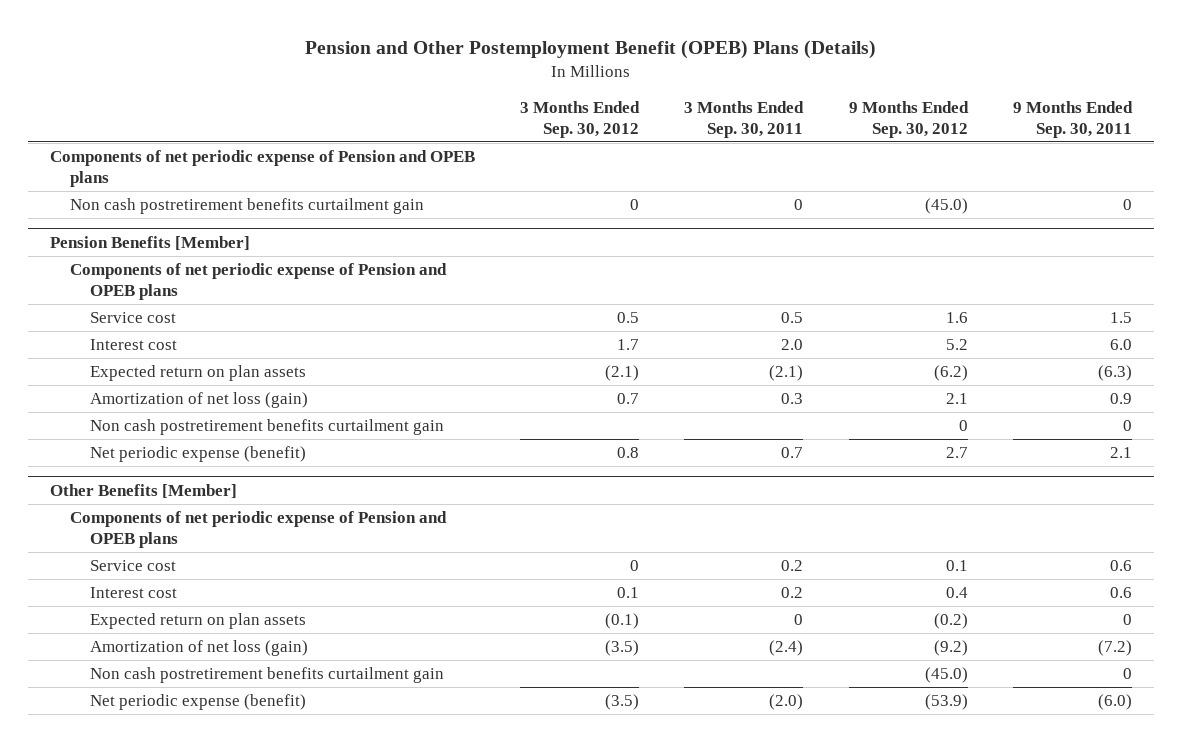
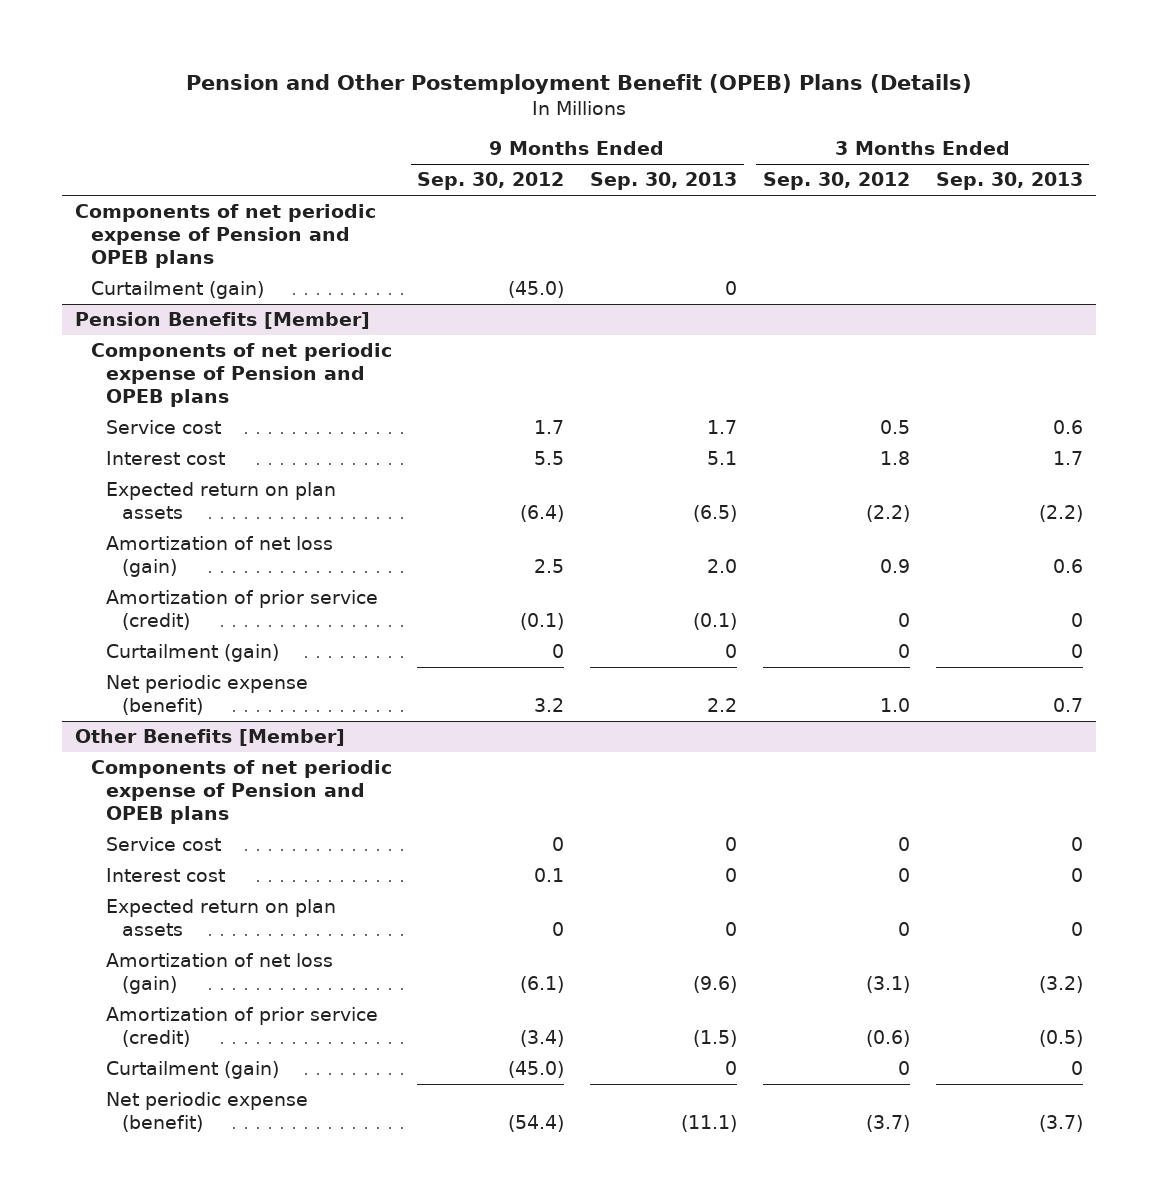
[684,100,805,138] 3 Months Ended Sep. 30, 2011 -> none
[1012,100,1133,138] 9 Months Ended Sep. 30, 2011 -> none
none -> [590,172,738,191] Sep. 30, 2013
none -> [935,172,1083,191] Sep. 30, 2013
[70,198,425,215] Non cash postretirement benefits curtailment gain -> none
none -> [90,281,264,300] Curtailment (gain)
[90,419,445,436] Non cash postretirement benefits curtailment gain -> none
[945,312,968,324] 1.6 -> [534,420,565,435] 1.7
[617,339,640,351] 1.7 -> [879,451,910,466] 1.8
[945,339,968,351] 5.2 -> [534,451,565,466] 5.5
[605,365,640,382] (2.1) -> [865,505,910,523] (2.2)
[933,365,968,382] (6.2) -> [520,505,565,523] (6.4)
[617,393,640,405] 0.7 -> [879,559,910,574] 0.9
[945,393,968,405] 2.1 -> [534,559,565,574] 2.5
none -> [106,590,379,631] Amortization of prior service (credit)
none -> [106,644,280,663] Curtailment (gain)
[617,447,640,459] 0.8 -> [879,698,910,713] 1.0
[945,447,968,459] 2.7 -> [534,698,565,713] 3.2
[90,667,445,684] Non cash postretirement benefits curtailment gain -> none
[945,560,968,572] 0.1 -> [552,837,565,852] 0
[617,587,640,599] 0.1 -> [897,868,910,883] 0
[945,587,968,599] 0.4 -> [534,868,565,883] 0.1
[605,613,640,630] (0.1) -> [897,922,910,937] 0
[933,613,968,630] (0.2) -> [552,922,565,937] 0
[605,640,640,657] (3.5) -> [865,976,910,994] (3.1)
[933,640,968,657] (9.2) -> [520,976,565,994] (6.1)
none -> [106,1007,379,1048] Amortization of prior service (credit)
none -> [106,1061,280,1080] Curtailment (gain)
[605,694,640,711] (3.5) -> [865,1115,910,1133] (3.7)
[924,694,968,711] (53.9) -> [508,1115,565,1133] (54.4)

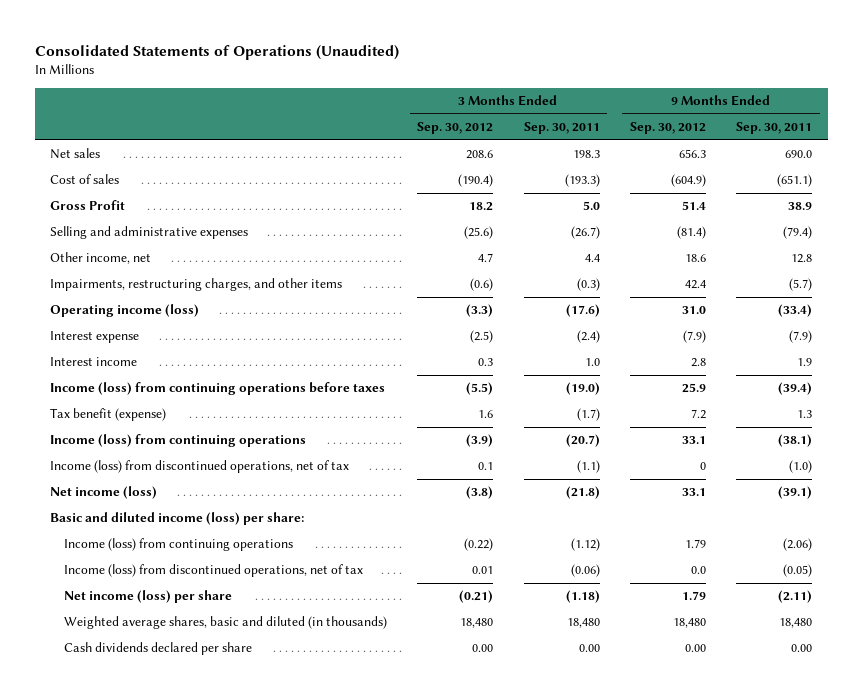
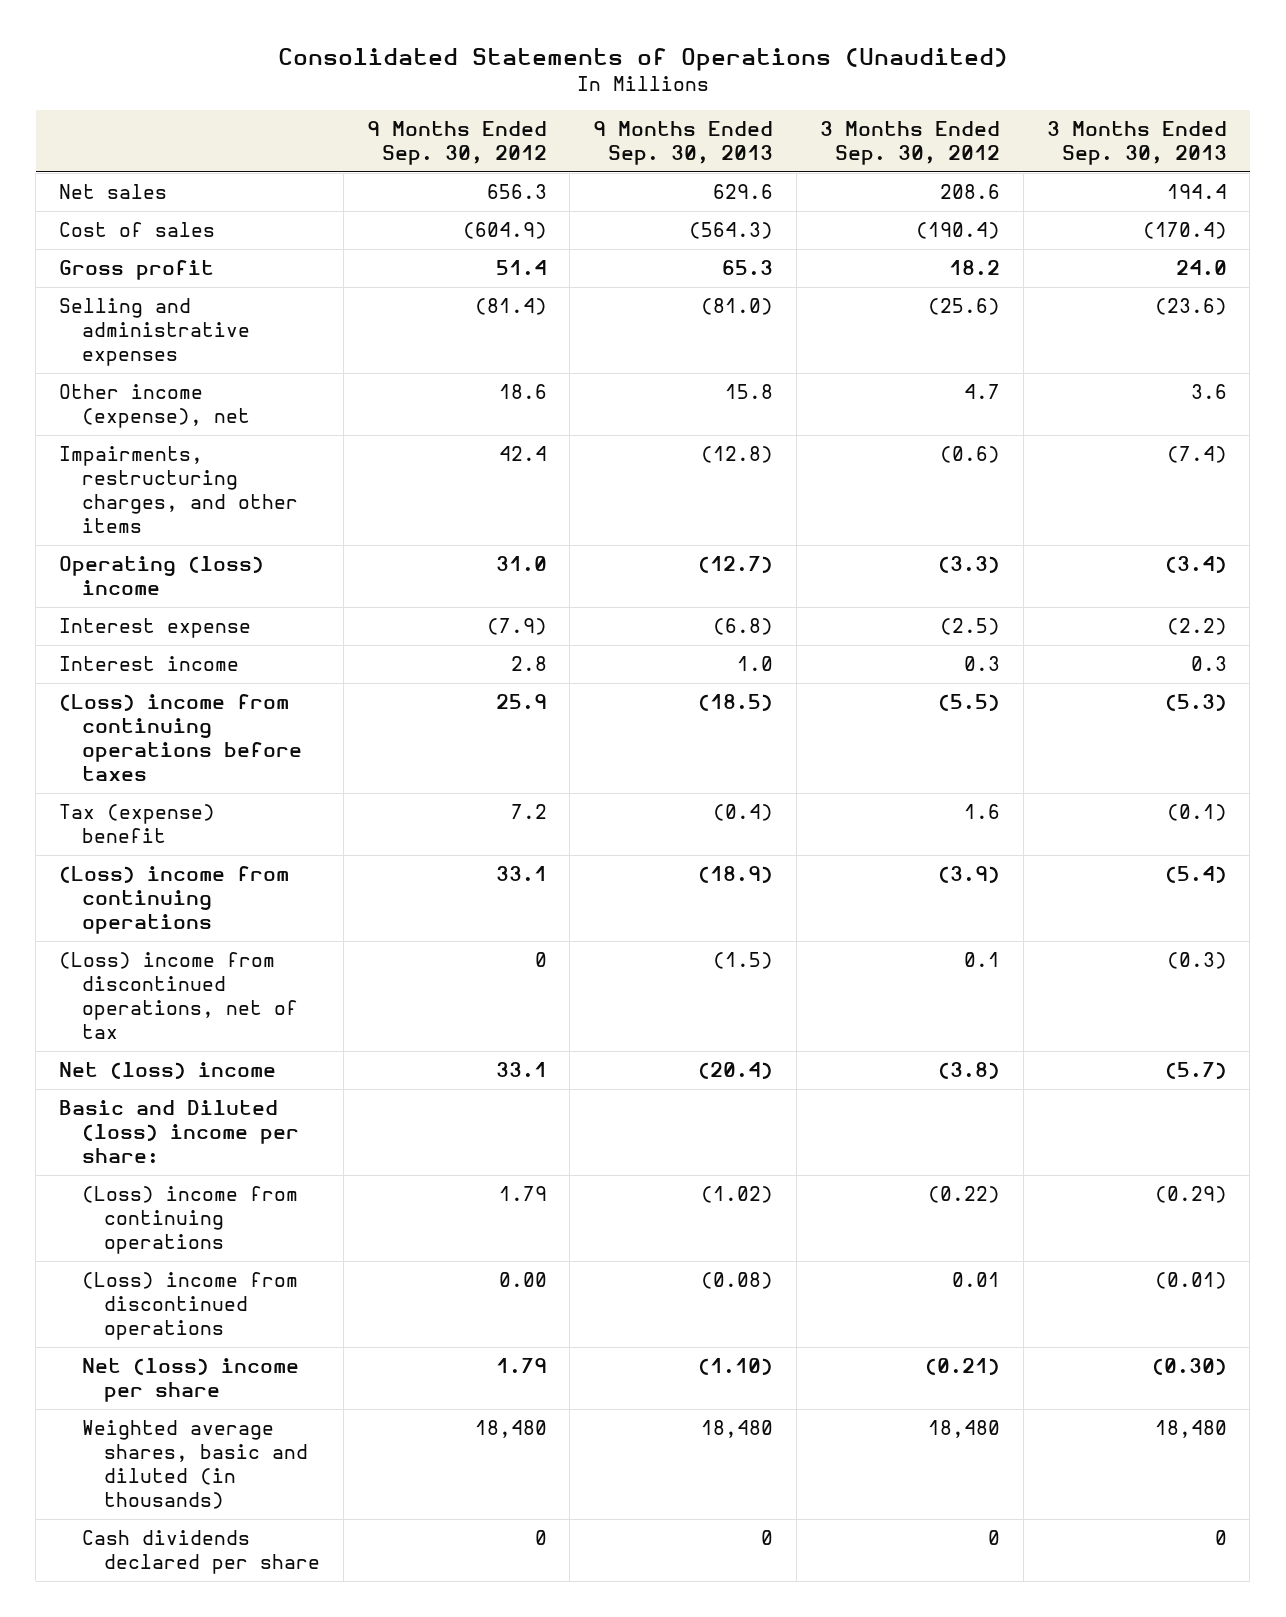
[523,122,600,135] Sep. 30, 2011 -> none
[736,122,813,135] Sep. 30, 2011 -> none
none -> [593,121,774,165] 9 Months Ended Sep. 30, 2013
none -> [1046,121,1227,165] 3 Months Ended Sep. 30, 2013
[50,200,126,211] Gross Profit -> [59,260,215,281] Gross profit
[50,252,152,265] Other income, net -> [59,384,250,429] Other income (expense), net
[50,304,200,318] Operating income (loss) -> [59,556,265,596] Operating (loss) income
[50,382,386,396] Income (loss) from continuing operations before taxes -> [59,694,302,781] (Loss) income from continuing operations before taxes
[50,408,167,422] Tax benefit (expense) -> [59,804,216,844] Tax (expense) benefit
[50,434,307,448] Income (loss) from continuing operations -> [59,866,290,934] (Loss) income from continuing operations
[50,460,350,474] Income (loss) from discontinued operations, net of tax -> [59,952,298,1039] (Loss) income from discontinued operations, net of tax
[50,486,158,500] Net income (loss) -> [59,1062,277,1080] Net (loss) income
[50,512,305,526] Basic and diluted income (loss) per share: -> [59,1100,299,1163] Basic and Diluted (loss) income per share:
[63,538,293,552] Income (loss) from continuing operations -> [81,1186,298,1254] (Loss) income from continuing operations
[63,564,363,578] Income (loss) from discontinued operations, net of tax -> [81,1272,298,1340] (Loss) income from discontinued operations
[690,566,706,575] 0.0 -> [498,1272,547,1288] 0.00
[63,590,232,604] Net income (loss) per share -> [81,1358,299,1403] Net (loss) income per share
[472,644,494,653] 0.00 -> [987,1530,1000,1546] 0
[684,644,706,653] 0.00 -> [534,1530,547,1546] 0

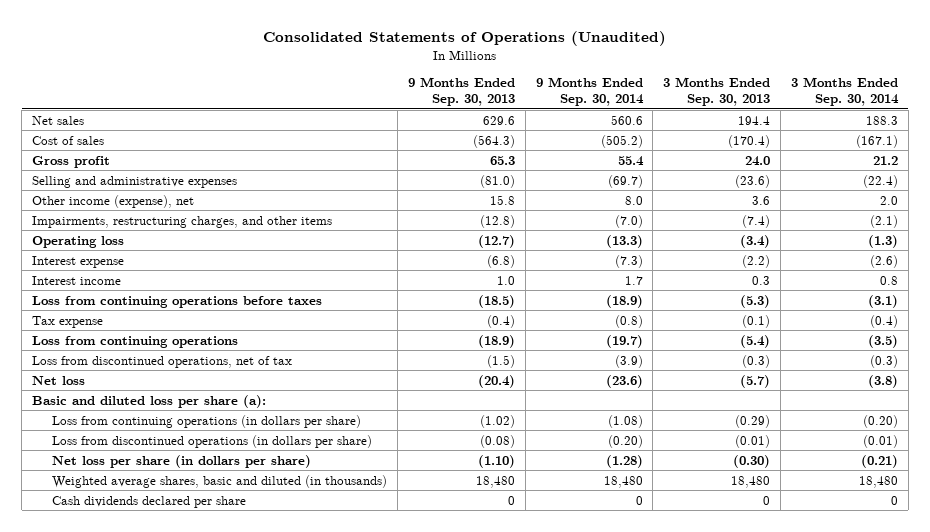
[366,121,547,165] 9 Months Ended Sep. 30, 2012 -> none
[819,121,1000,165] 3 Months Ended Sep. 30, 2012 -> none
none -> [535,77,644,107] 9 Months Ended Sep. 30, 2014
none -> [791,77,900,107] 3 Months Ended Sep. 30, 2014
[59,556,265,596] Operating (loss) income -> [31,235,124,248] Operating loss
[59,694,302,781] (Loss) income from continuing operations before taxes -> [31,295,322,308] Loss from continuing operations before taxes
[59,804,216,844] Tax (expense) benefit -> [31,315,103,328] Tax expense
[59,866,290,934] (Loss) income from continuing operations -> [31,335,238,348] Loss from continuing operations
[59,952,298,1039] (Loss) income from discontinued operations, net of tax -> [31,355,292,368] Loss from discontinued operations, net of tax
[59,1062,277,1080] Net (loss) income -> [31,375,85,385] Net loss
[59,1100,299,1163] Basic and Diluted (loss) income per share: -> [31,394,266,408] Basic and diluted loss per share (a):
[81,1186,298,1254] (Loss) income from continuing operations -> [52,414,362,428] Loss from continuing operations (in dollars per share)
[81,1272,298,1340] (Loss) income from discontinued operations -> [52,434,373,448] Loss from discontinued operations (in dollars per share)
[81,1358,299,1403] Net (loss) income per share -> [52,454,312,468] Net loss per share (in dollars per share)

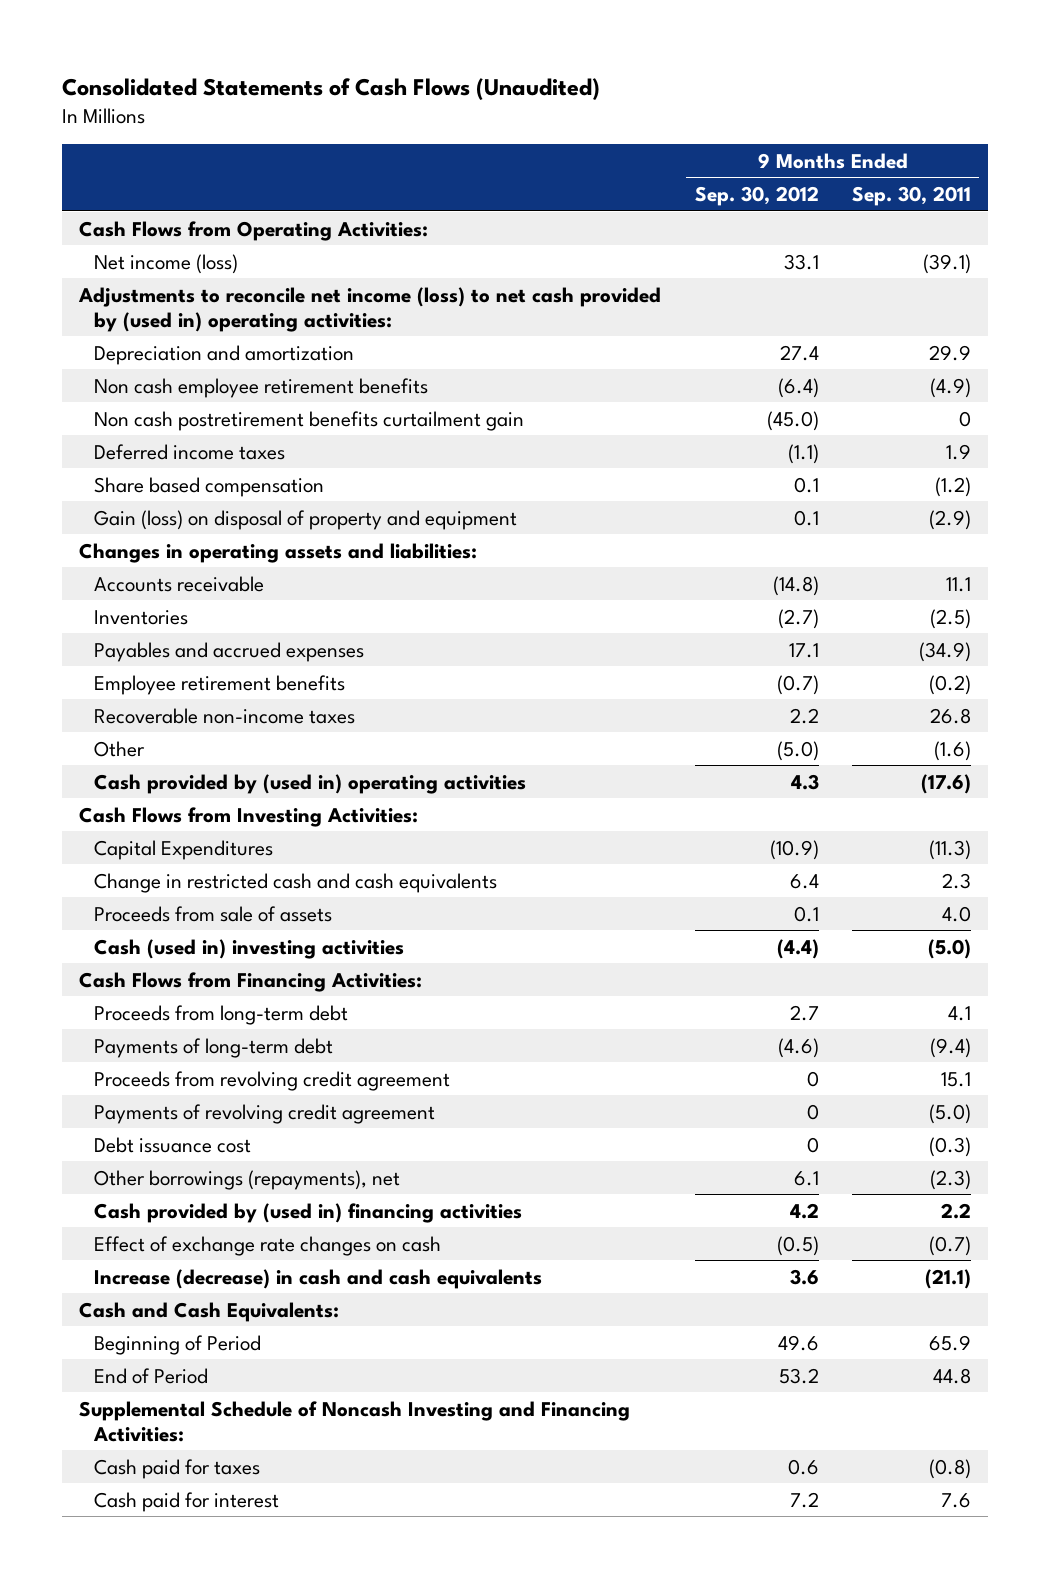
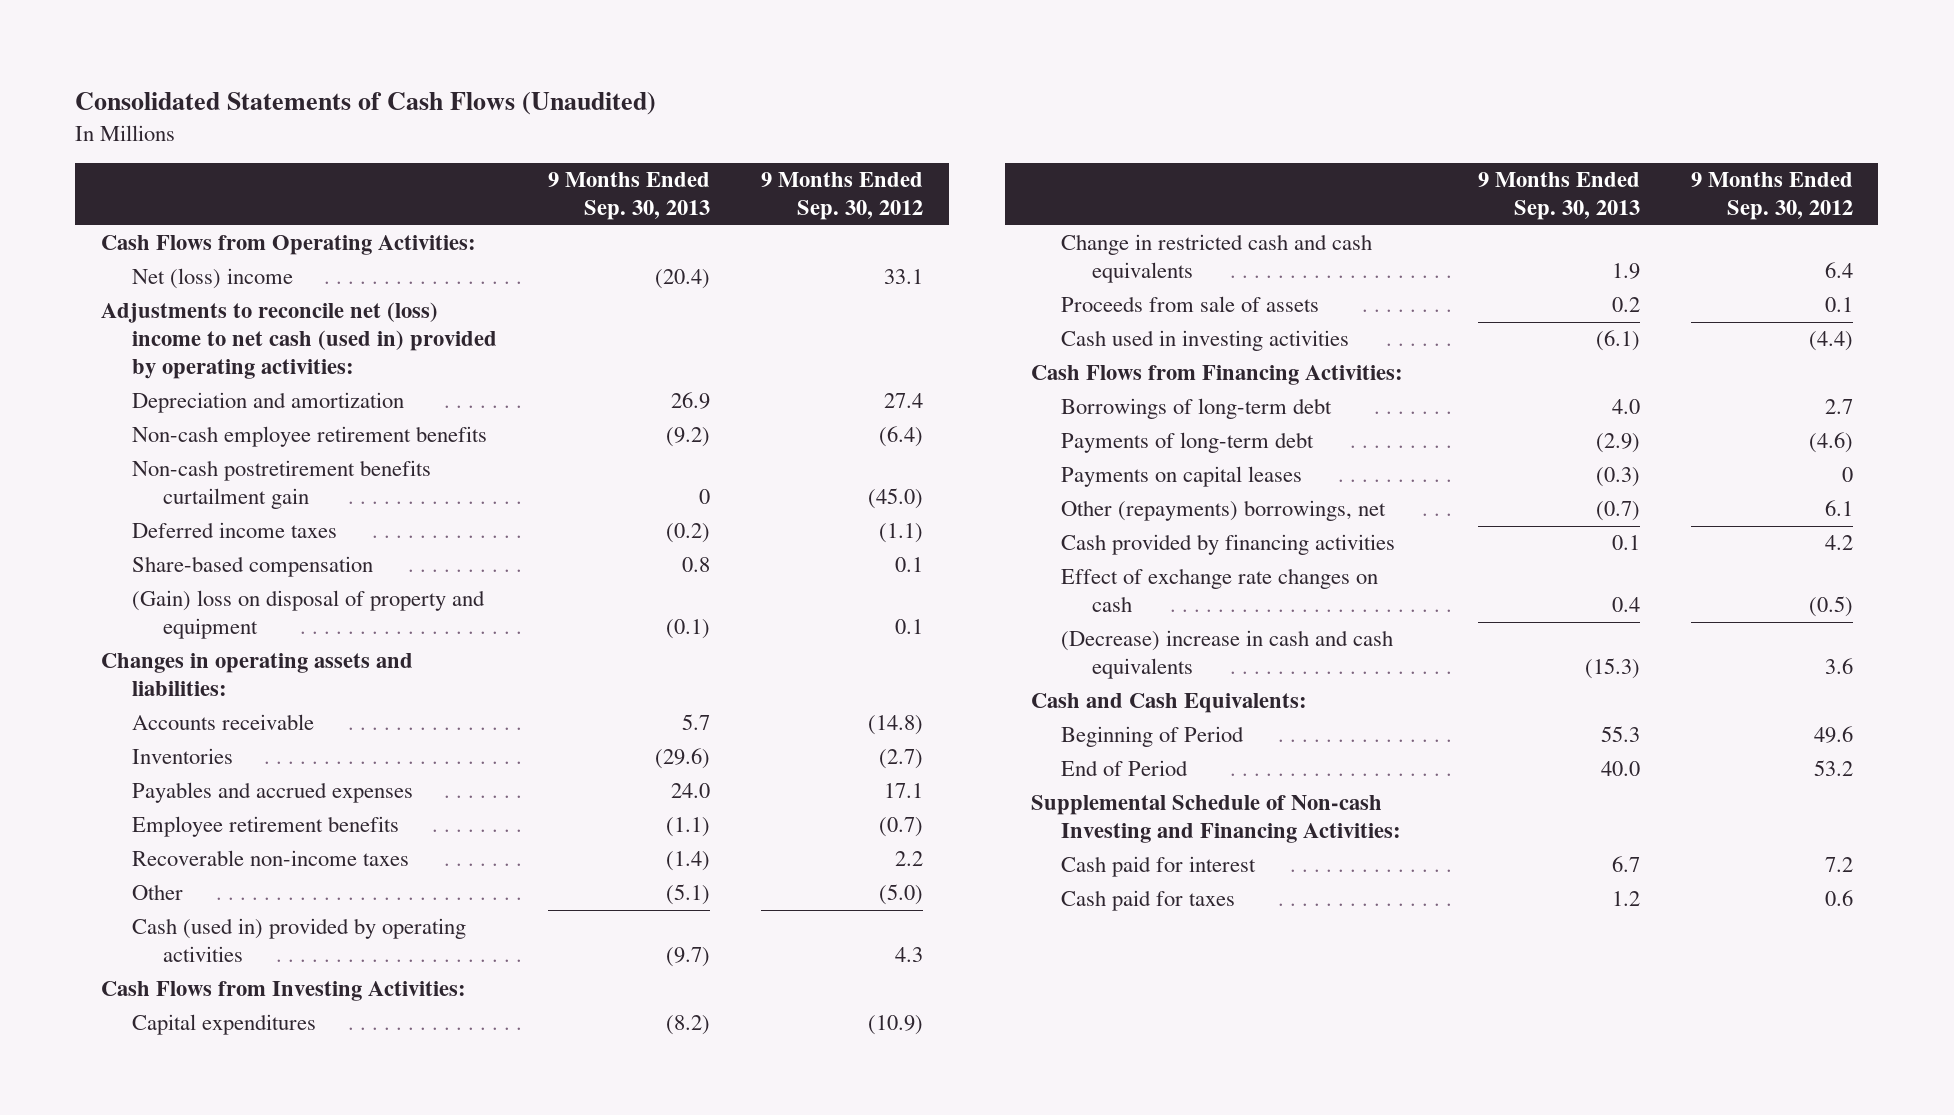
[852,186,972,207] Sep. 30, 2011 -> none
none -> [548,172,711,221] 9 Months Ended Sep. 30, 2013
[93,253,238,274] Net income (loss) -> [131,268,293,290] Net (loss) income
[78,286,662,332] Adjustments to reconcile net income (loss) to net cash provided by (used in) operating activities: -> [101,302,497,380] Adjustments to reconcile net (loss) income to net cash (used in) provided by operating activities:
[93,377,428,398] Non cash employee retirement benefits -> [131,426,487,448] Non-cash employee retirement benefits
[93,410,524,431] Non cash postretirement benefits curtailment gain -> [131,460,431,510] Non-cash postretirement benefits curtailment gain
[93,476,324,497] Share based compensation -> [131,556,373,578] Share-based compensation
[93,509,517,530] Gain (loss) on disposal of property and equipment -> [131,590,485,640] (Gain) loss on disposal of property and equipment
[93,773,526,794] Cash provided by (used in) operating activities -> [131,918,466,963] Cash (used in) provided by operating activities
[93,839,273,860] Capital Expenditures -> [131,1014,316,1036] Capital expenditures
[93,938,404,959] Cash (used in) investing activities -> [1061,330,1350,352] Cash used in investing activities
[93,1004,348,1025] Proceeds from long-term debt -> [1061,398,1333,420] Borrowings of long-term debt
[93,1070,450,1091] Proceeds from revolving credit agreement -> none
[93,1103,435,1124] Payments of revolving credit agreement -> none
[93,1136,251,1153] Debt issuance cost -> none
none -> [1061,466,1303,488] Payments on capital leases
[93,1169,400,1190] Other borrowings (repayments), net -> [1061,500,1387,522] Other (repayments) borrowings, net
[93,1202,522,1223] Cash provided by (used in) financing activities -> [1061,534,1396,556] Cash provided by financing activities
[93,1268,542,1289] Increase (decrease) in cash and cash equivalents -> [1061,630,1394,680] (Decrease) increase in cash and cash equivalents
[79,1400,631,1442] Supplemental Schedule of Noncash Investing and Financing Activities: -> [1030,795,1402,844] Supplemental Schedule of Non-cash Investing and Financing Activities:
[93,1458,260,1479] Cash paid for taxes -> [1061,890,1236,912] Cash paid for taxes

